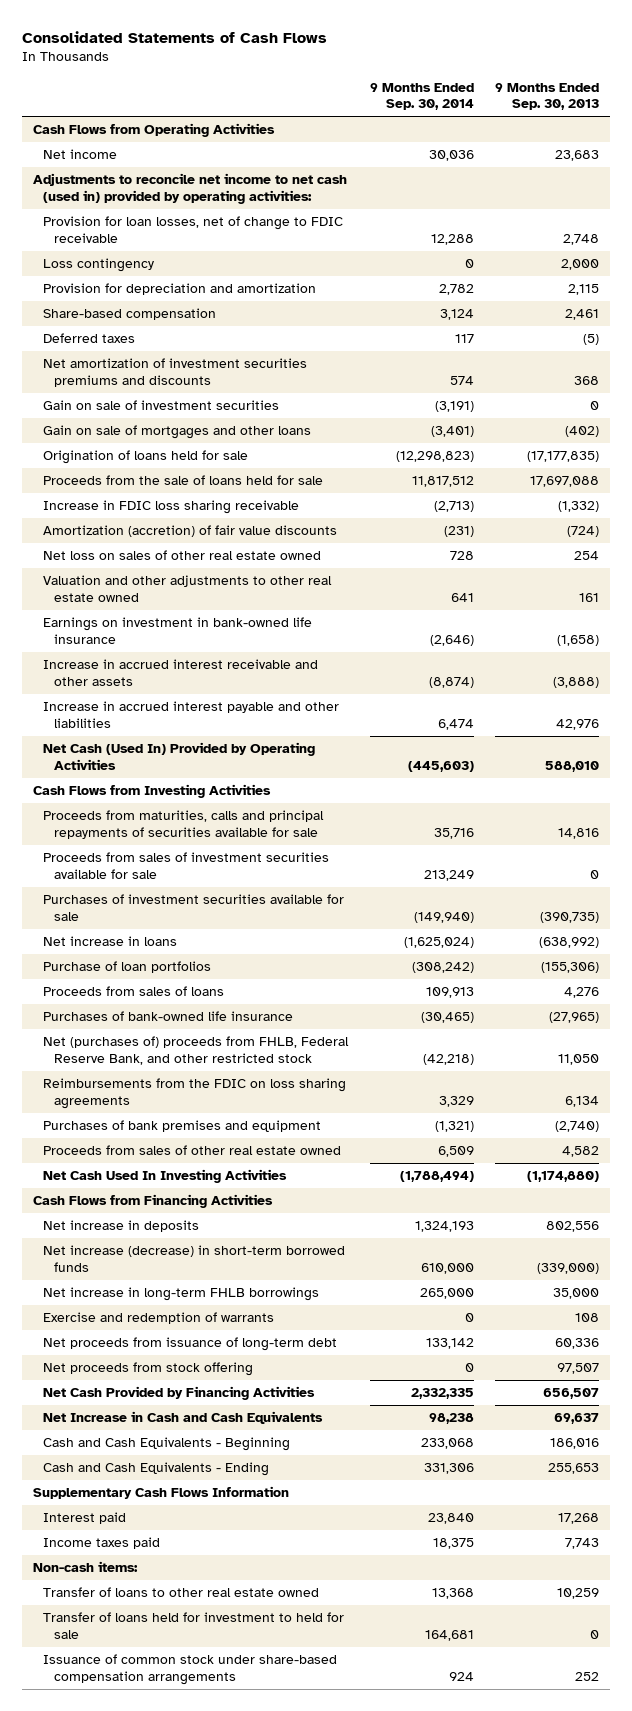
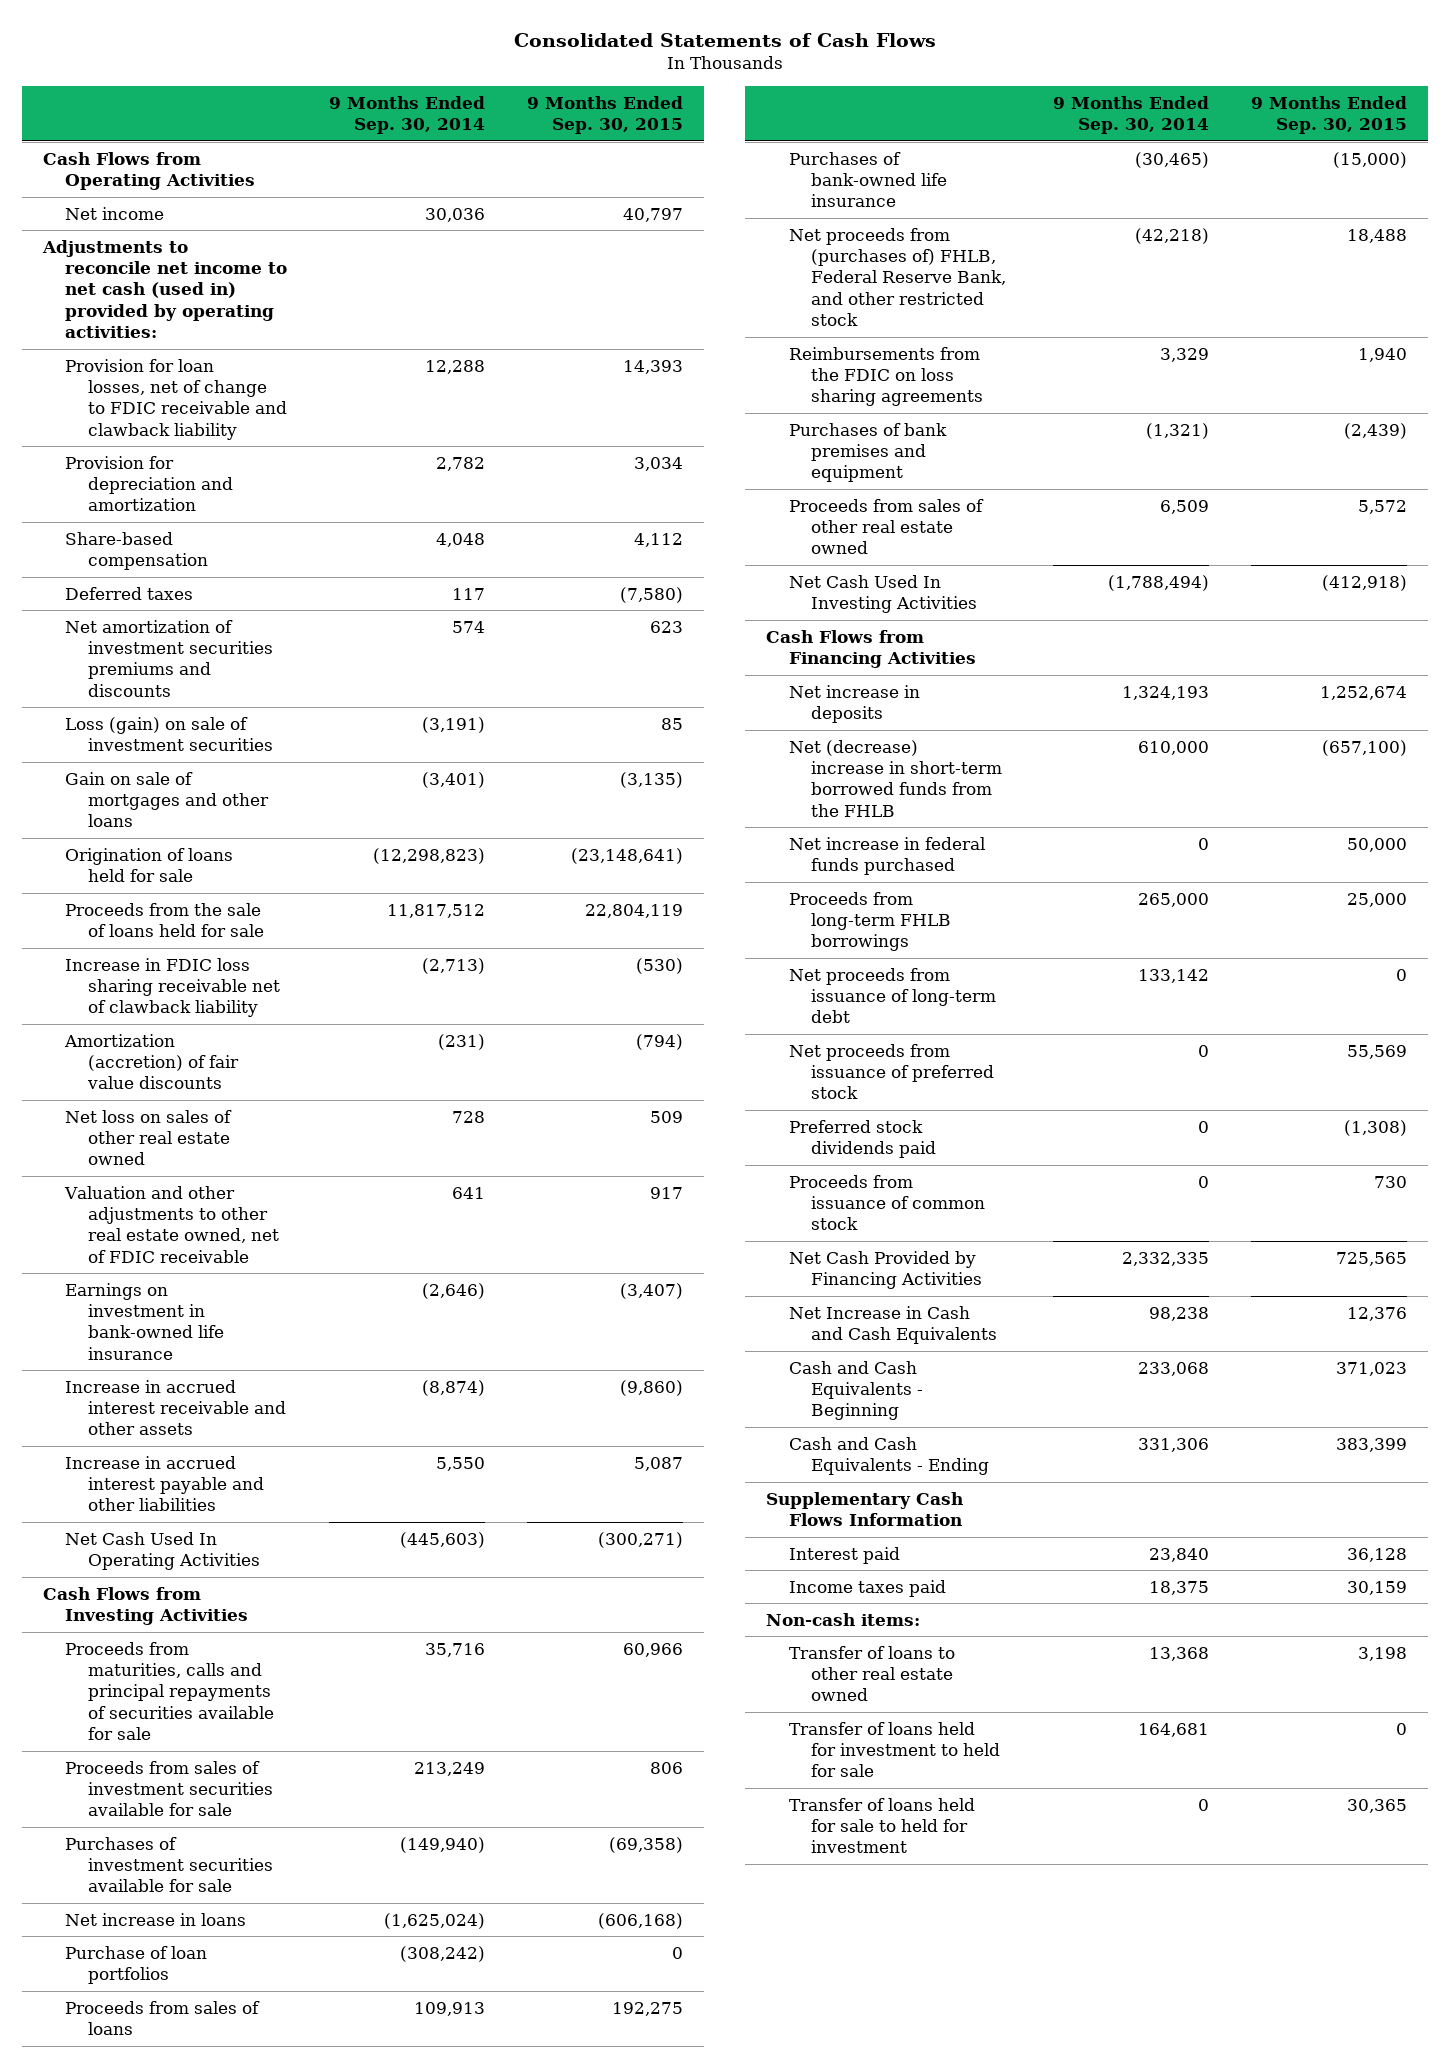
[495,82,600,111] 9 Months Ended Sep. 30, 2013 -> none
none -> [527,95,684,134] 9 Months Ended Sep. 30, 2015
[43,258,155,273] Loss contingency -> none
[43,216,344,243] Provision for loan losses, net of change to FDIC receivable -> [65,358,287,440] Provision for loan losses, net of change to FDIC receivable and clawback liability
[439,309,474,321] 3,124 -> [436,532,486,547] 4,048
[43,400,280,411] Gain on sale of investment securities -> [65,716,273,751] Loss (gain) on sale of investment securities
[43,500,300,515] Increase in FDIC loss sharing receivable -> [65,957,280,1018] Increase in FDIC loss sharing receivable net of clawback liability
[43,575,333,602] Valuation and other adjustments to other real estate owned -> [64,1185,279,1263] Valuation and other adjustments to other real estate owned, net of FDIC receivable
[437,718,474,730] 6,474 -> [436,1456,486,1471] 5,550
[43,742,316,770] Net Cash (Used In) Provided by Operating Activities -> [65,1531,260,1570] Net Cash Used In Operating Activities
[43,1036,350,1065] Net (purchases of) proceeds from FHLB, Federal Reserve Bank, and other restricted stock -> [788,227,1007,326] Net proceeds from (purchases of) FHLB, Federal Reserve Bank, and other restricted stock
[43,1312,275,1325] Exercise and redemption of warrants -> none
[43,1245,346,1272] Net increase (decrease) in short-term borrowed funds -> [788,739,1003,817] Net (decrease) increase in short-term borrowed funds from the FHLB
none -> [788,836,985,875] Net increase in federal funds purchased
[43,1287,320,1302] Net increase in long-term FHLB borrowings -> [788,891,952,952] Proceeds from long-term FHLB borrowings
none -> [788,1043,995,1100] Net proceeds from issuance of preferred stock
none -> [788,1119,937,1158] Preferred stock dividends paid
[43,1362,254,1377] Net proceeds from stock offering -> [788,1174,986,1231] Proceeds from issuance of common stock
[43,1654,338,1685] Issuance of common stock under share-based compensation arrangements -> none
none -> [788,1797,975,1854] Transfer of loans held for sale to held for investment

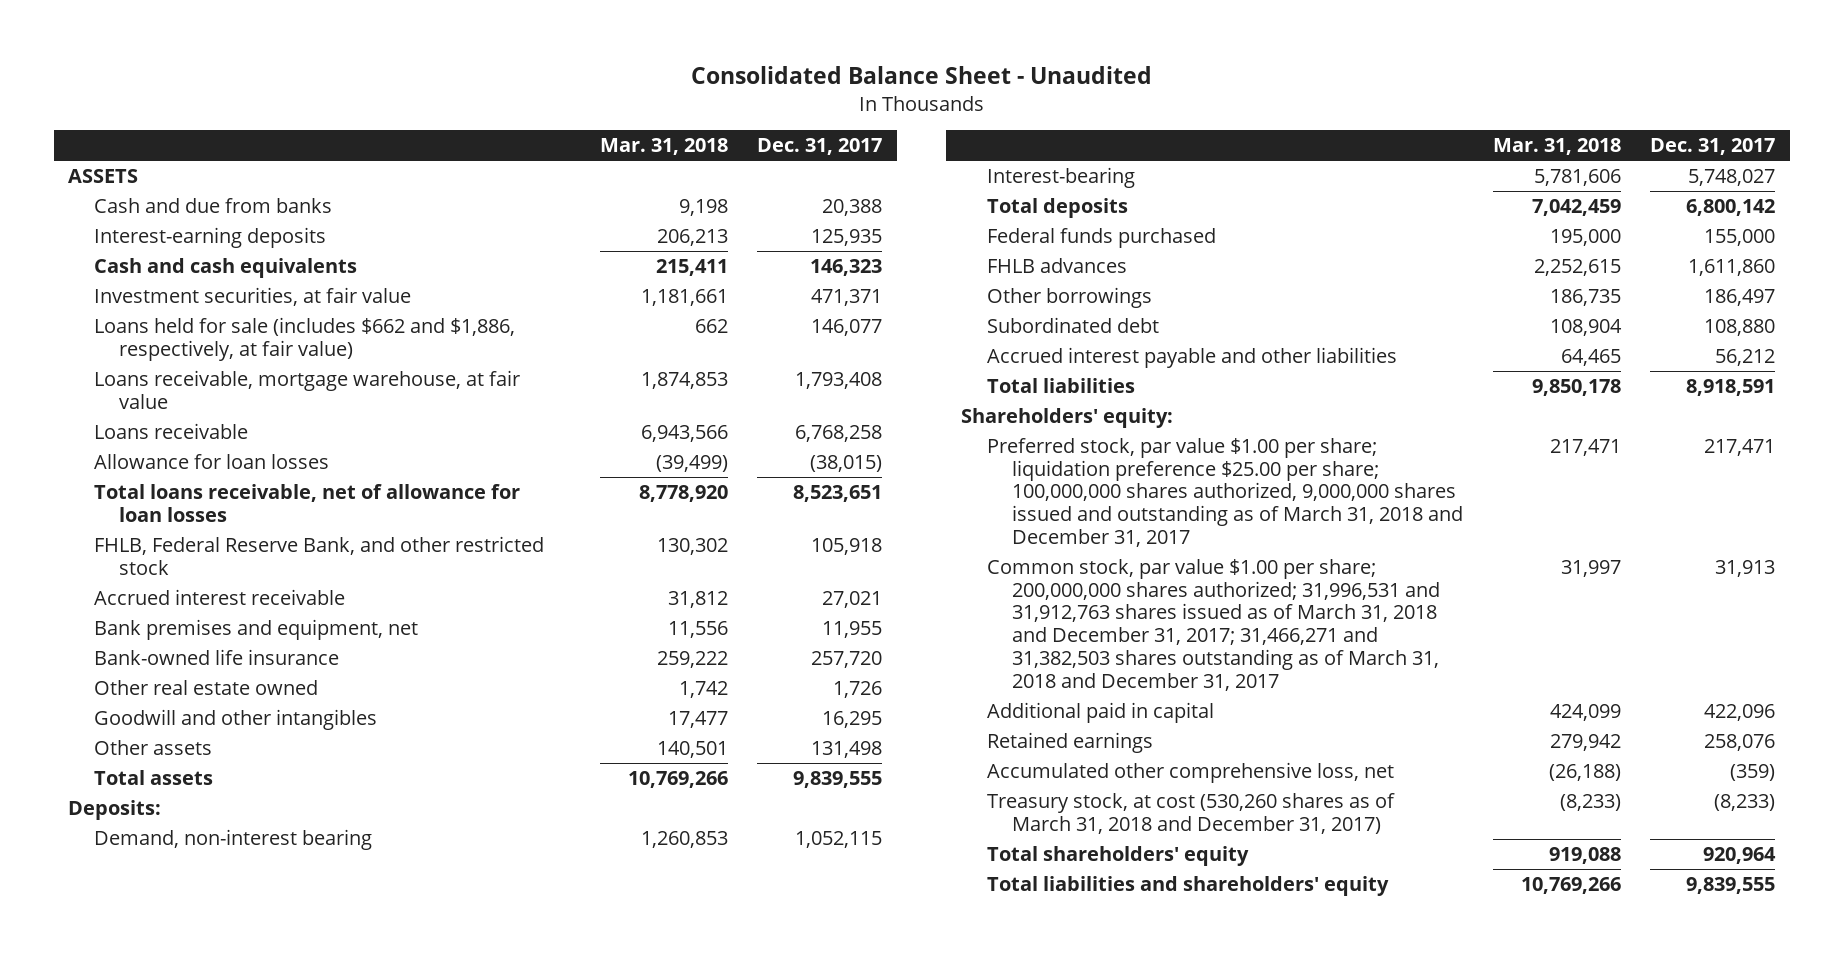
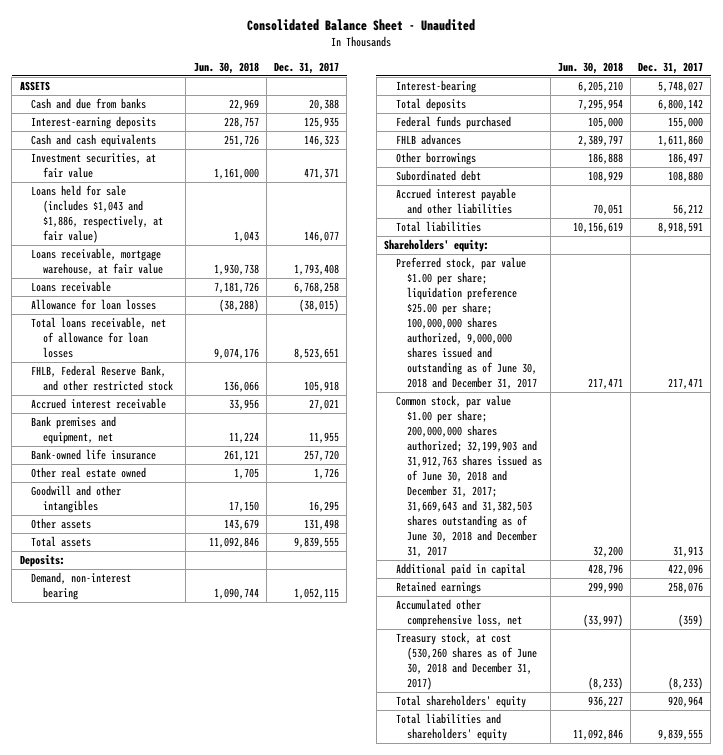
[599,138,728,156] Mar. 31, 2018 -> none
none -> [193,61,259,74] Jun. 30, 2018
[93,316,515,361] Loans held for sale (includes $662 and $1,886, respectively, at fair value) -> [31,185,164,244] Loans held for sale (includes $1,043 and $1,886, respectively, at fair value)
[986,437,1464,547] Preferred stock, par value $1.00 per share; liquidation preference $25.00 per share; 100,000,000 shares authorized, 9,000,000 shares issued and outstanding as of March 31, 2018 and December 31, 2017 -> [395,257,538,390] Preferred stock, par value $1.00 per share; liquidation preference $25.00 per share; 100,000,000 shares authorized, 9,000,000 shares issued and outstanding as of June 30, 2018 and December 31, 2017
[986,558,1441,691] Common stock, par value $1.00 per share; 200,000,000 shares authorized; 31,996,531 and 31,912,763 shares issued as of March 31, 2018 and December 31, 2017; 31,466,271 and 31,382,503 shares outstanding as of March 31, 2018 and December 31, 2017 -> [395,395,543,557] Common stock, par value $1.00 per share; 200,000,000 shares authorized; 32,199,903 and 31,912,763 shares issued as of June 30, 2018 and December 31, 2017; 31,669,643 and 31,382,503 shares outstanding as of June 30, 2018 and December 31, 2017
[986,792,1395,834] Treasury stock, at cost (530,260 shares as of March 31, 2018 and December 31, 2017) -> [395,632,538,691] Treasury stock, at cost (530,260 shares as of June 30, 2018 and December 31, 2017)

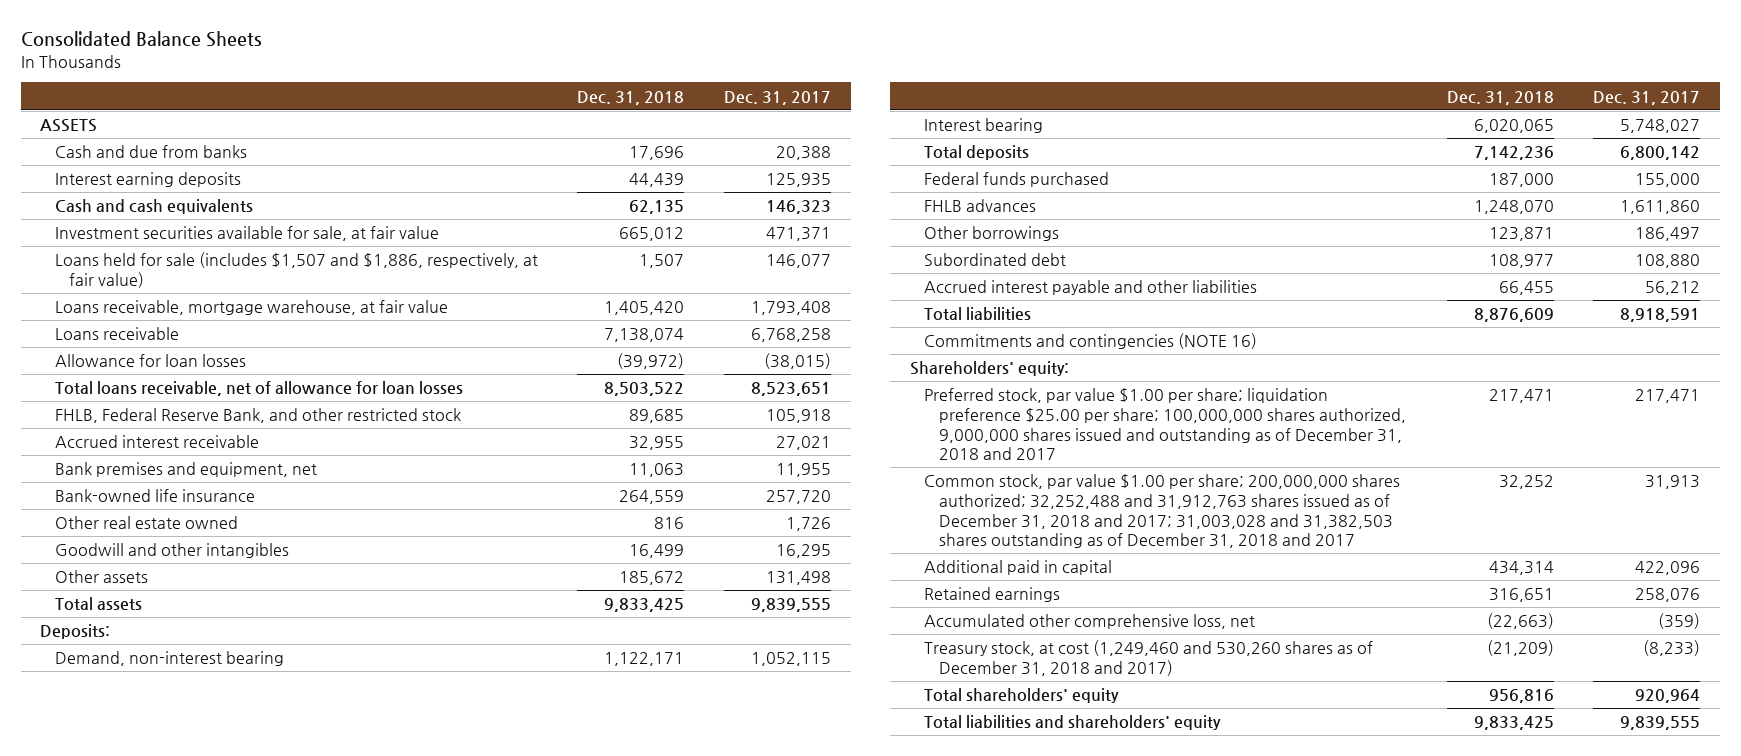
[247,18,476,31] Consolidated Balance Sheet - Unaudited -> [20,31,262,48] Consolidated Balance Sheets
[193,61,259,74] Jun. 30, 2018 -> none
none -> [577,90,685,105] Dec. 31, 2018
[31,116,157,130] Interest-earning deposits -> [54,172,241,188] Interest earning deposits
[31,153,157,179] Investment securities, at fair value -> [54,226,439,242] Investment securities available for sale, at fair value
[31,185,164,244] Loans held for sale (includes $1,043 and $1,886, respectively, at fair value) -> [54,252,538,288] Loans held for sale (includes $1,507 and $1,886, respectively, at fair value)
[395,80,476,94] Interest-bearing -> [924,118,1044,134] Interest bearing
none -> [924,333,1258,350] Commitments and contingencies (NOTE 16)
[395,257,538,390] Preferred stock, par value $1.00 per share; liquidation preference $25.00 per share; 100,000,000 shares authorized, 9,000,000 shares issued and outstanding as of June 30, 2018 and December 31, 2017 -> [924,388,1406,461] Preferred stock, par value $1.00 per share; liquidation preference $25.00 per share; 100,000,000 shares authorized, 9,000,000 shares issued and outstanding as of December 31, 2018 and 2017
[395,395,543,557] Common stock, par value $1.00 per share; 200,000,000 shares authorized; 32,199,903 and 31,912,763 shares issued as of June 30, 2018 and December 31, 2017; 31,669,643 and 31,382,503 shares outstanding as of June 30, 2018 and December 31, 2017 -> [924,474,1401,549] Common stock, par value $1.00 per share; 200,000,000 shares authorized; 32,252,488 and 31,912,763 shares issued as of December 31, 2018 and 2017; 31,003,028 and 31,382,503 shares outstanding as of December 31, 2018 and 2017
[395,632,538,691] Treasury stock, at cost (530,260 shares as of June 30, 2018 and December 31, 2017) -> [924,640,1374,676] Treasury stock, at cost (1,249,460 and 530,260 shares as of December 31, 2018 and 2017)

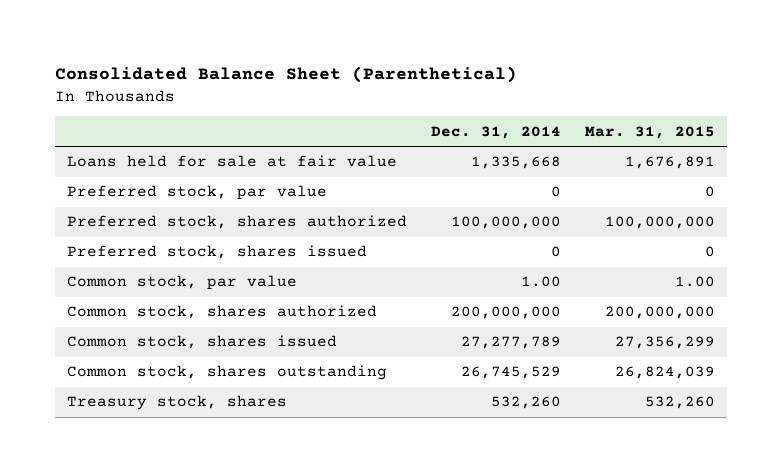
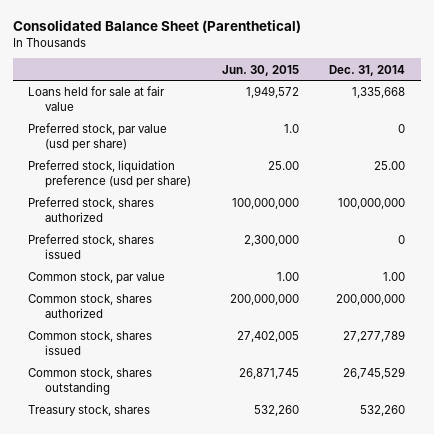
[584,125,715,139] Mar. 31, 2015 -> none
none -> [221,64,299,76] Jun. 30, 2015
[66,185,327,201] Preferred stock, par value -> [28,123,168,151] Preferred stock, par value (usd per share)
none -> [28,160,192,188] Preferred stock, liquidation preference (usd per share)

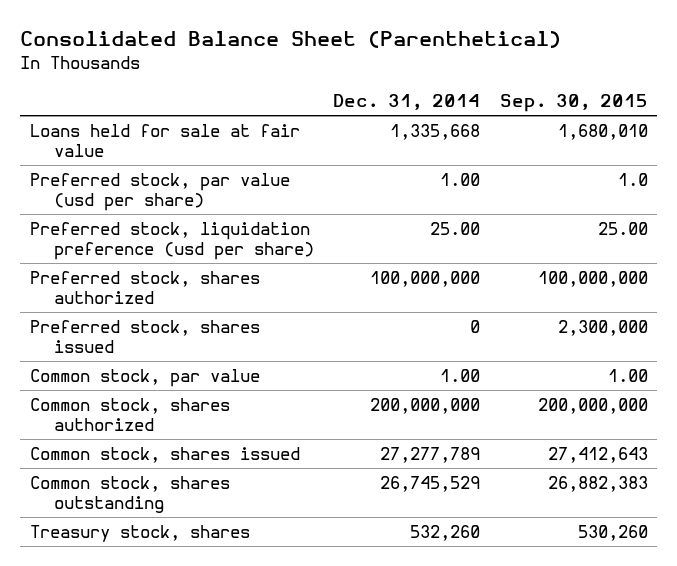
[221,64,299,76] Jun. 30, 2015 -> none
none -> [499,94,648,113] Sep. 30, 2015
[398,124,406,134] 0 -> [440,172,481,186] 1.00

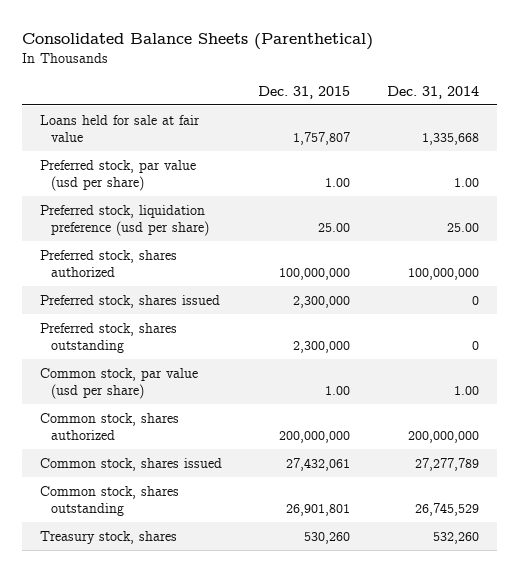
[20,31,562,49] Consolidated Balance Sheet (Parenthetical) -> [21,32,373,50] Consolidated Balance Sheets (Parenthetical)
[499,94,648,113] Sep. 30, 2015 -> none
none -> [258,85,351,99] Dec. 31, 2015
none -> [40,322,178,354] Preferred stock, shares outstanding
[29,368,260,387] Common stock, par value -> [40,367,199,400] Common stock, par value (usd per share)

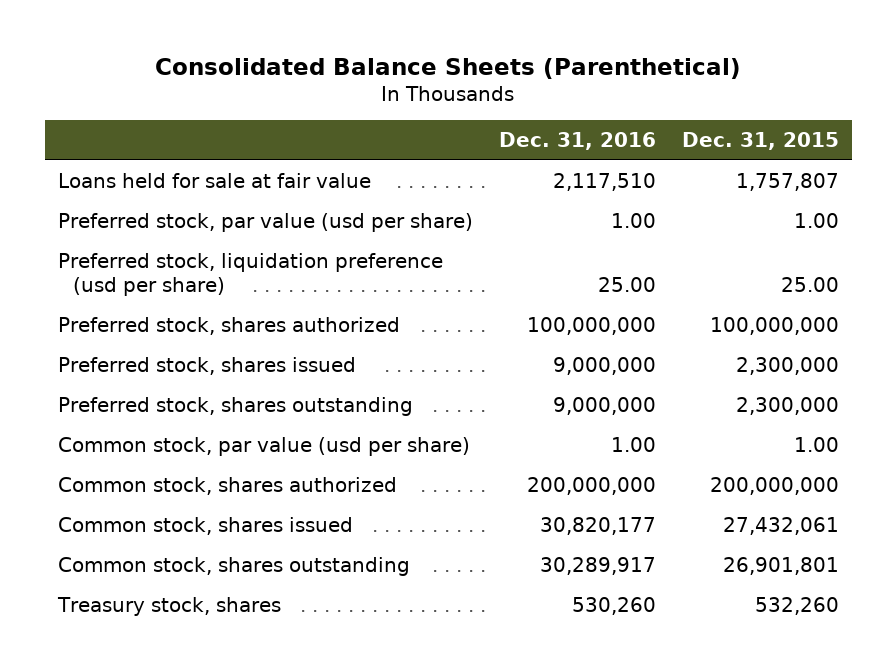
[386,85,479,99] Dec. 31, 2014 -> none
none -> [498,132,656,151] Dec. 31, 2016
[304,531,351,544] 530,260 -> [754,597,839,616] 532,260

